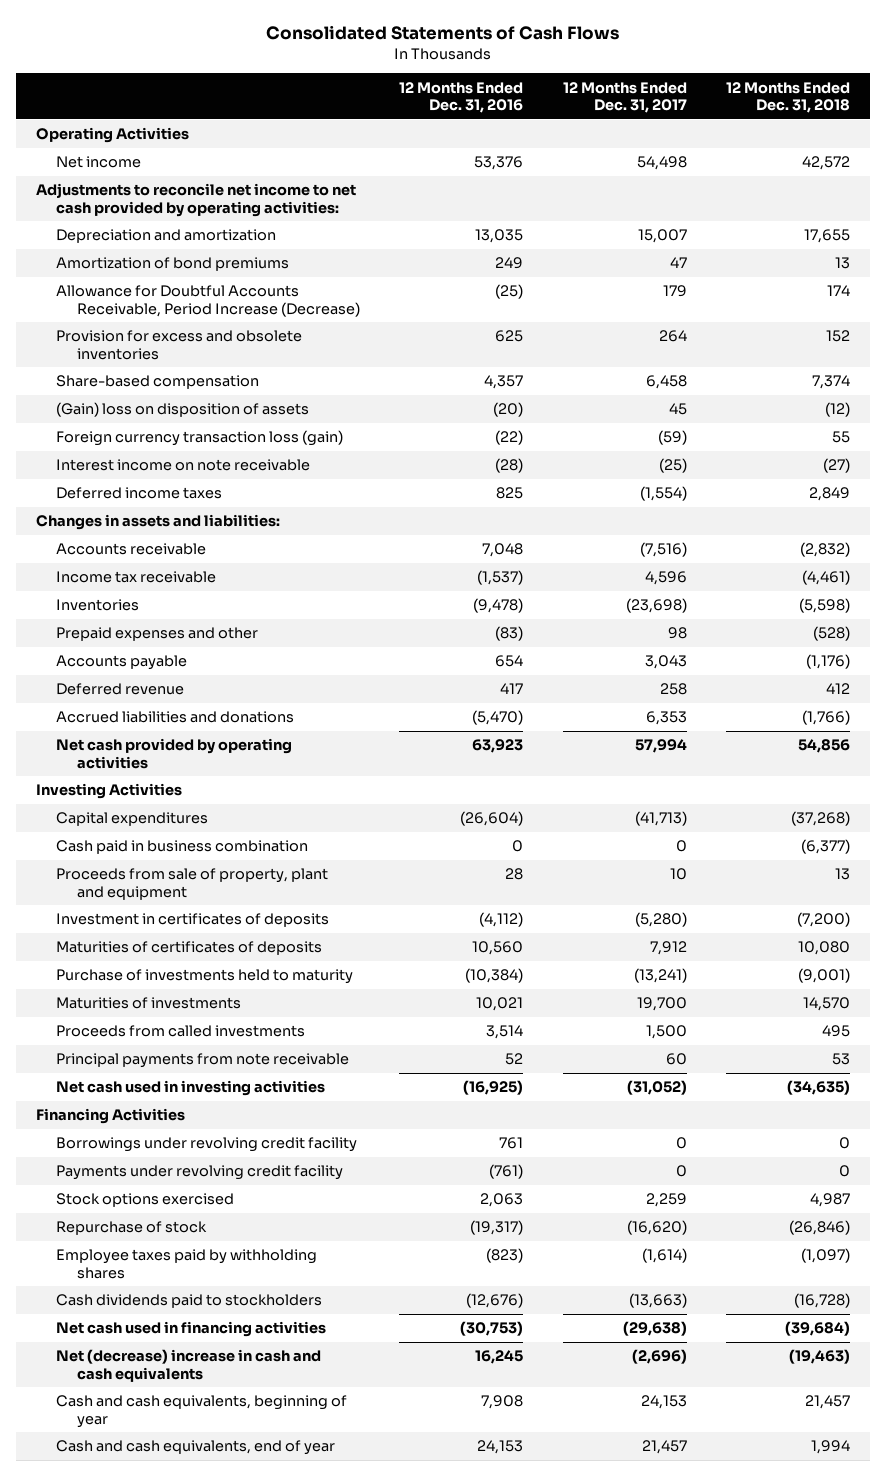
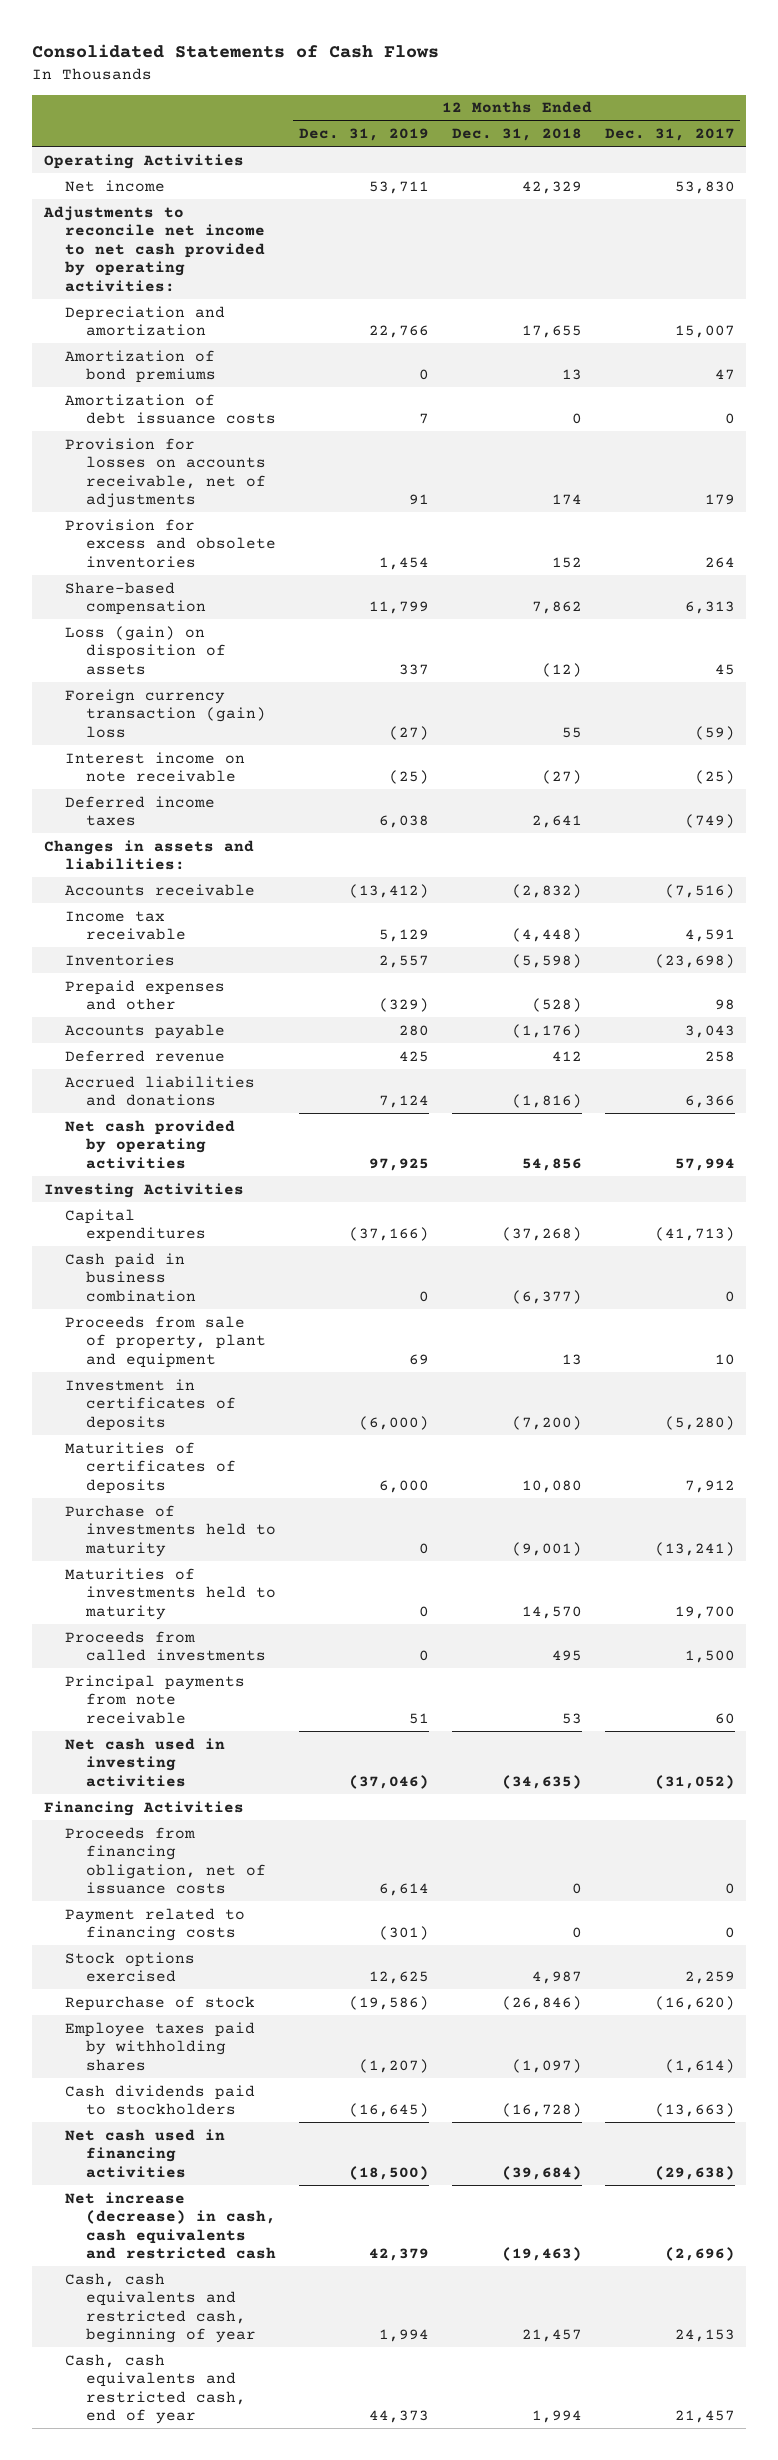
[399,81,524,114] 12 Months Ended Dec. 31, 2016 -> none
none -> [299,128,430,142] Dec. 31, 2019
[636,156,687,171] 54,498 -> [674,180,735,194] 53,830
[802,156,851,171] 42,572 -> [521,180,582,194] 42,329
none -> [64,393,277,425] Amortization of debt issuance costs
[56,285,360,317] Allowance for Doubtful Accounts Receivable, Period Increase (Decrease) -> [64,437,267,509] Provision for losses on accounts receivable, net of adjustments
[645,375,687,390] 6,458 -> [684,601,735,615] 6,313
[812,375,851,390] 7,374 -> [531,601,582,615] 7,862
[56,402,310,418] (Gain) loss on disposition of assets -> [64,625,227,675] Loss (gain) on disposition of assets
[56,430,344,447] Foreign currency transaction loss (gain) -> [64,688,267,738] Foreign currency transaction (gain) loss
[639,486,687,502] (1,554) -> [684,814,735,829] (749)
[809,487,851,502] 2,849 -> [531,815,582,829] 2,641
[644,571,687,586] 4,596 -> [684,929,735,943] 4,591
[802,570,851,586] (4,461) -> [511,928,582,943] (4,448)
[645,711,687,726] 6,353 -> [684,1095,735,1109] 6,366
[802,710,851,726] (1,766) -> [511,1094,582,1109] (1,816)
[56,997,242,1010] Maturities of investments -> [64,1567,277,1620] Maturities of investments held to maturity
[56,1137,358,1153] Borrowings under revolving credit facility -> none
[56,1165,344,1181] Payments under revolving credit facility -> none
none -> [64,1826,267,1895] Proceeds from financing obligation, net of issuance costs
none -> [64,1907,245,1942] Payment related to financing costs
[56,1349,322,1382] Net (decrease) increase in cash and cash equivalents -> [64,2191,277,2260] Net increase (decrease) in cash, cash equivalents and restricted cash
[56,1395,348,1428] Cash and cash equivalents, beginning of year -> [64,2272,257,2344] Cash, cash equivalents and restricted cash, beginning of year
[56,1440,336,1456] Cash and cash equivalents, end of year -> [64,2353,247,2425] Cash, cash equivalents and restricted cash, end of year

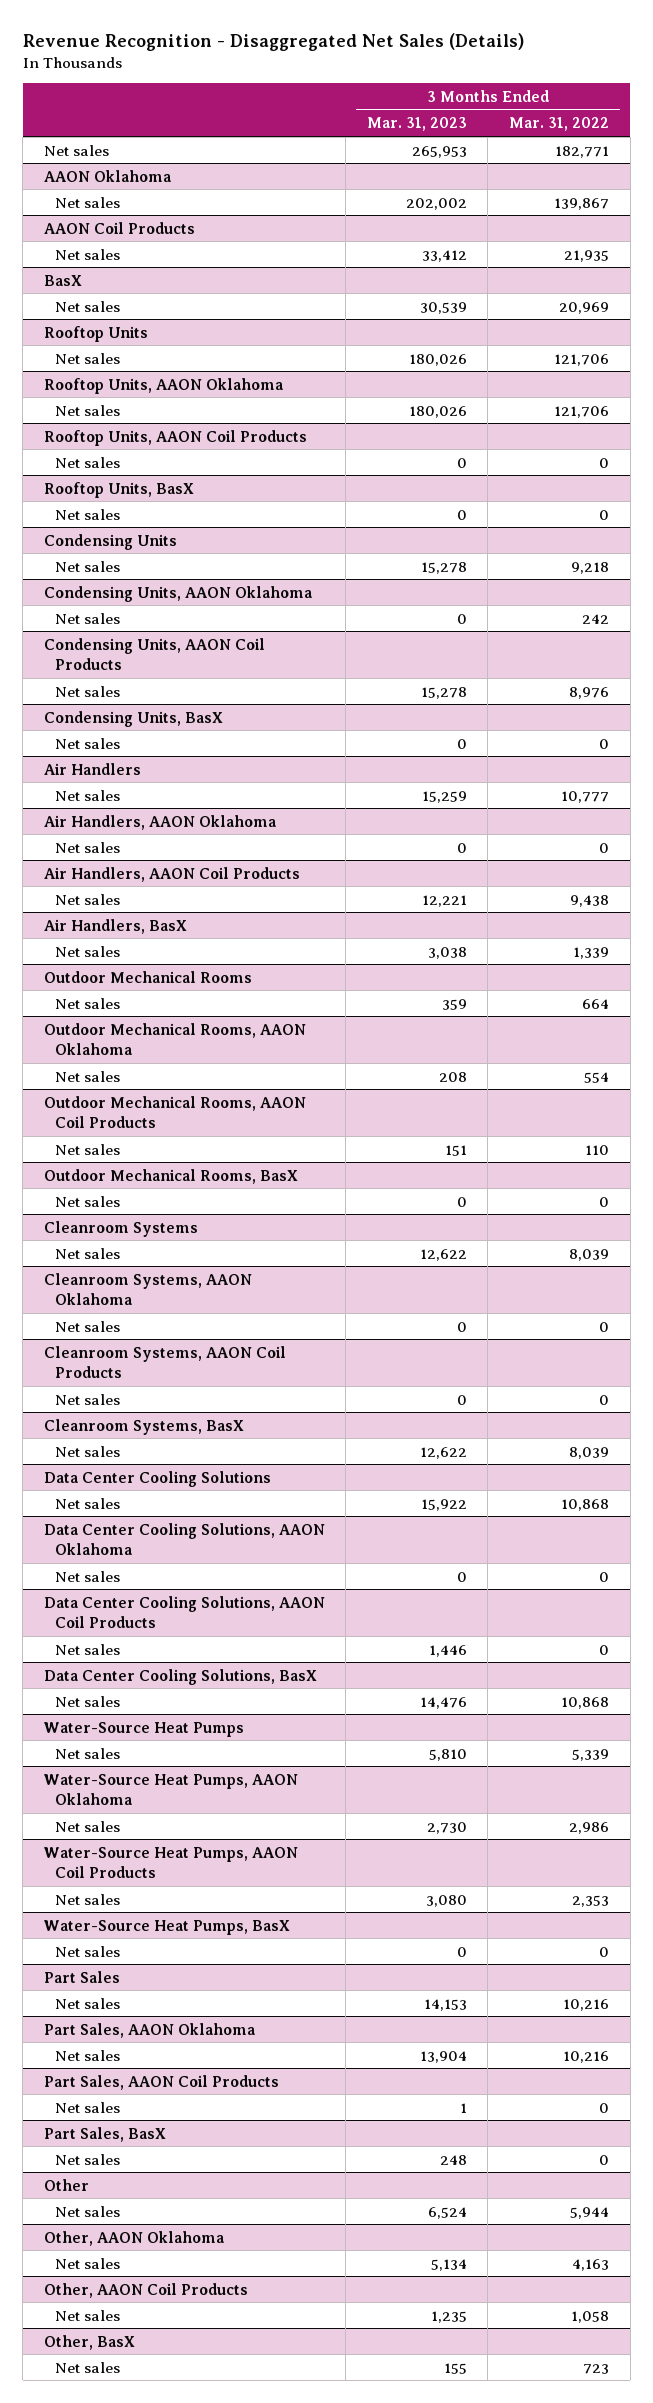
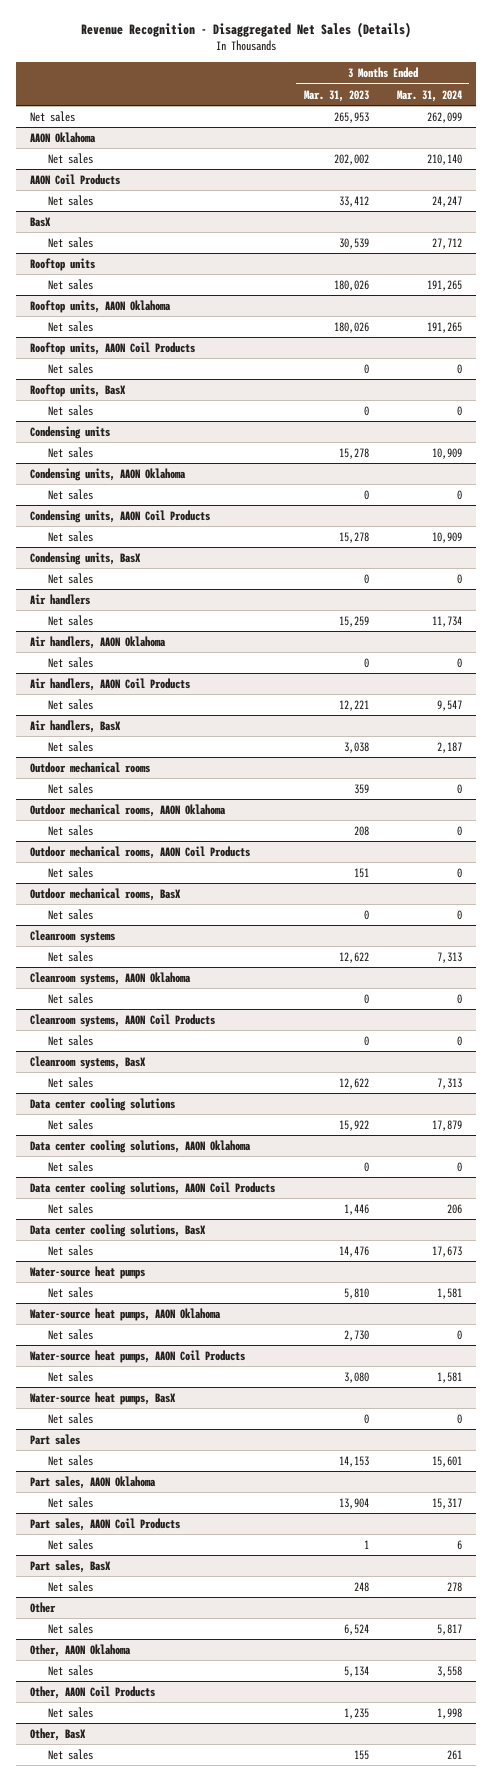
[509,117,610,132] Mar. 31, 2022 -> none
none -> [397,89,463,102] Mar. 31, 2024
[43,325,148,342] Rooftop Units -> [30,257,96,271] Rooftop units
[43,377,283,394] Rooftop Units, AAON Oklahoma -> [30,299,172,313] Rooftop units, AAON Oklahoma
[43,429,307,446] Rooftop Units, AAON Coil Products -> [30,341,196,355] Rooftop units, AAON Coil Products
[43,481,194,498] Rooftop Units, BasX -> [30,383,127,397] Rooftop units, BasX
[43,533,177,550] Condensing Units -> [30,425,111,439] Condensing units
[43,585,312,602] Condensing Units, AAON Oklahoma -> [30,467,187,481] Condensing units, AAON Oklahoma
[43,637,265,670] Condensing Units, AAON Coil Products -> [30,509,211,523] Condensing units, AAON Coil Products
[43,710,223,727] Condensing Units, BasX -> [30,551,142,565] Condensing units, BasX
[43,762,141,775] Air Handlers -> [30,593,91,605] Air handlers
[43,814,276,830] Air Handlers, AAON Oklahoma -> [30,635,167,649] Air handlers, AAON Oklahoma
[43,866,300,882] Air Handlers, AAON Coil Products -> [30,677,191,691] Air handlers, AAON Coil Products
[43,918,187,934] Air Handlers, BasX -> [30,719,122,733] Air handlers, BasX
[43,970,252,983] Outdoor Mechanical Rooms -> [30,761,151,773] Outdoor mechanical rooms
[43,1022,306,1055] Outdoor Mechanical Rooms, AAON Oklahoma -> [30,803,227,817] Outdoor mechanical rooms, AAON Oklahoma
[43,1095,306,1128] Outdoor Mechanical Rooms, AAON Coil Products -> [30,845,251,859] Outdoor mechanical rooms, AAON Coil Products
[43,1168,298,1184] Outdoor Mechanical Rooms, BasX -> [30,887,182,901] Outdoor mechanical rooms, BasX
[43,1220,198,1237] Cleanroom Systems -> [30,929,116,943] Cleanroom systems
[43,1272,252,1305] Cleanroom Systems, AAON Oklahoma -> [30,971,192,985] Cleanroom systems, AAON Oklahoma
[43,1345,286,1378] Cleanroom Systems, AAON Coil Products -> [30,1013,216,1027] Cleanroom systems, AAON Coil Products
[43,1418,244,1435] Cleanroom Systems, BasX -> [30,1055,147,1069] Cleanroom systems, BasX
[43,1470,271,1487] Data Center Cooling Solutions -> [30,1097,176,1111] Data center cooling solutions
[43,1522,325,1555] Data Center Cooling Solutions, AAON Oklahoma -> [30,1139,252,1153] Data center cooling solutions, AAON Oklahoma
[43,1595,325,1628] Data Center Cooling Solutions, AAON Coil Products -> [30,1181,276,1195] Data center cooling solutions, AAON Coil Products
[43,1668,317,1685] Data Center Cooling Solutions, BasX -> [30,1223,207,1237] Data center cooling solutions, BasX
[43,1721,244,1737] Water-Source Heat Pumps -> [30,1265,146,1279] Water-source heat pumps
[43,1773,298,1805] Water-Source Heat Pumps, AAON Oklahoma -> [30,1307,222,1321] Water-source heat pumps, AAON Oklahoma
[43,1846,298,1878] Water-Source Heat Pumps, AAON Coil Products -> [30,1349,246,1363] Water-source heat pumps, AAON Coil Products
[43,1919,290,1935] Water-Source Heat Pumps, BasX -> [30,1391,177,1405] Water-source heat pumps, BasX
[43,1970,120,1983] Part Sales -> [30,1433,81,1445] Part sales
[43,2022,255,2038] Part Sales, AAON Oklahoma -> [30,1475,157,1489] Part sales, AAON Oklahoma
[43,2074,279,2090] Part Sales, AAON Coil Products -> [30,1517,181,1531] Part sales, AAON Coil Products
[43,2126,166,2142] Part Sales, BasX -> [30,1559,112,1573] Part sales, BasX

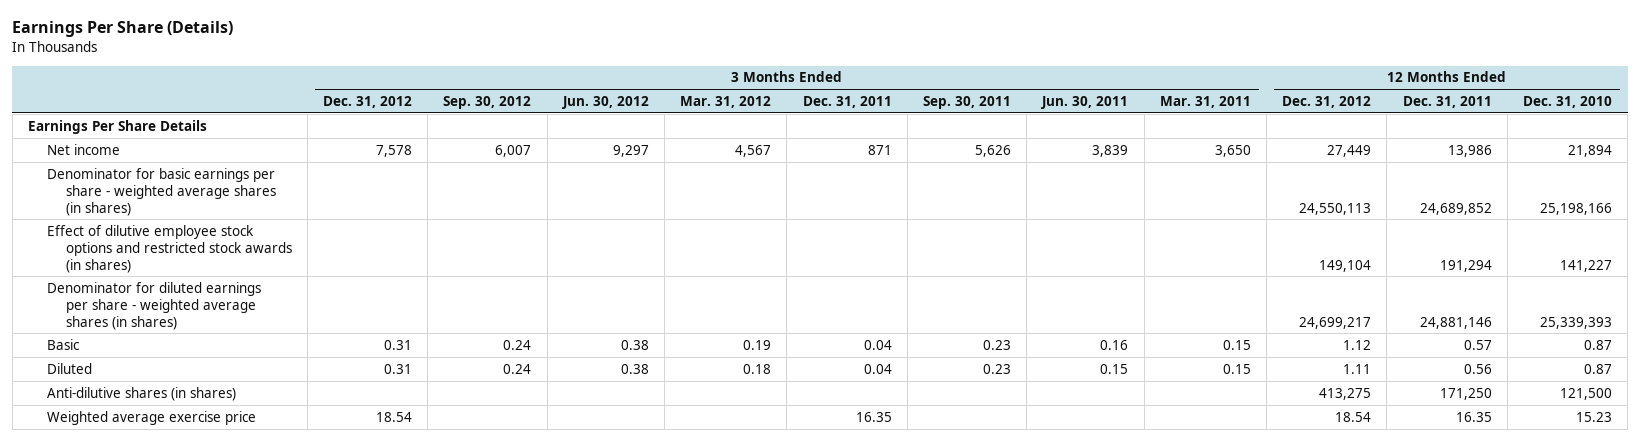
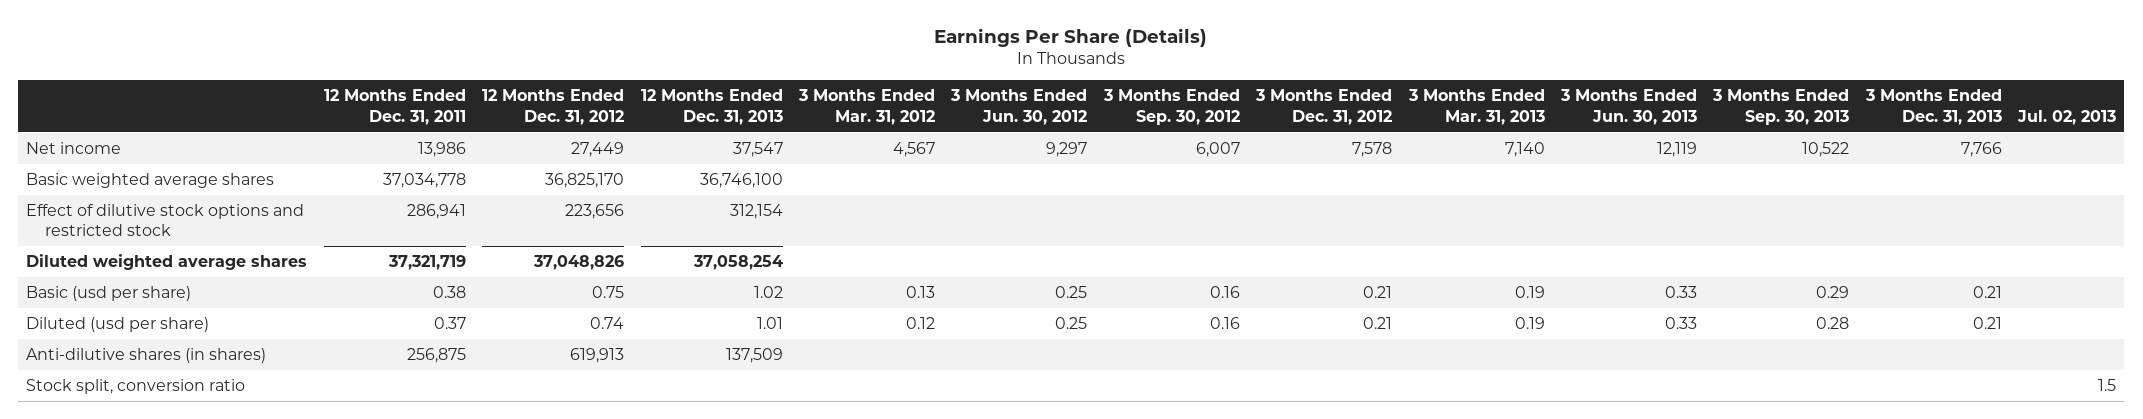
[802,95,892,108] Dec. 31, 2011 -> none
[923,95,1012,109] Sep. 30, 2011 -> none
[1041,95,1129,109] Jun. 30, 2011 -> none
[1159,95,1251,108] Mar. 31, 2011 -> none
[1523,95,1613,108] Dec. 31, 2010 -> none
none -> [640,89,783,125] 12 Months Ended Dec. 31, 2013
none -> [1407,89,1545,125] 3 Months Ended Mar. 31, 2013
none -> [1559,89,1697,125] 3 Months Ended Jun. 30, 2013
none -> [1712,89,1850,125] 3 Months Ended Sep. 30, 2013
none -> [1864,89,2002,125] 3 Months Ended Dec. 31, 2013
none -> [2017,109,2117,125] Jul. 02, 2013
[27,119,207,134] Earnings Per Share Details -> none
[46,410,256,425] Weighted average exercise price -> none
[46,167,276,216] Denominator for basic earnings per share - weighted average shares (in shares) -> [26,173,275,189] Basic weighted average shares
[1299,202,1372,215] 24,550,113 -> [545,173,625,189] 36,825,170
[1419,202,1492,215] 24,689,852 -> [382,173,466,189] 37,034,778
[46,224,292,273] Effect of dilutive employee stock options and restricted stock awards (in shares) -> [26,204,305,237] Effect of dilutive stock options and restricted stock
[1319,259,1372,272] 149,104 -> [565,204,625,220] 223,656
[1439,259,1492,272] 191,294 -> [406,204,466,220] 286,941
[46,281,261,330] Denominator for diluted earnings per share - weighted average shares (in shares) -> [26,254,308,271] Diluted weighted average shares
[1299,316,1372,329] 24,699,217 -> [533,255,625,271] 37,048,826
[1419,316,1492,329] 24,881,146 -> [387,255,466,271] 37,321,719
[46,338,80,350] Basic -> [26,286,192,302] Basic (usd per share)
[383,339,412,350] 0.31 -> [1363,286,1393,299] 0.21
[503,339,532,350] 0.24 -> [1209,286,1240,299] 0.16
[620,339,649,350] 0.38 -> [1055,286,1088,299] 0.25
[743,339,772,350] 0.19 -> [905,286,935,299] 0.13
[1343,339,1372,350] 1.12 -> [592,286,625,299] 0.75
[1463,339,1492,350] 0.57 -> [432,286,466,299] 0.38
[46,362,92,374] Diluted -> [26,317,210,333] Diluted (usd per share)
[383,363,412,374] 0.31 -> [1363,317,1393,330] 0.21
[503,363,532,374] 0.24 -> [1209,317,1240,330] 0.16
[620,363,649,374] 0.38 -> [1055,317,1088,330] 0.25
[743,363,772,374] 0.18 -> [905,317,935,330] 0.12
[1343,363,1372,374] 1.11 -> [590,317,625,330] 0.74
[1463,363,1492,374] 0.56 -> [433,317,466,330] 0.37
[1319,387,1372,400] 413,275 -> [570,348,625,364] 619,913
[1439,387,1492,400] 171,250 -> [406,348,466,364] 256,875
none -> [26,379,246,395] Stock split, conversion ratio

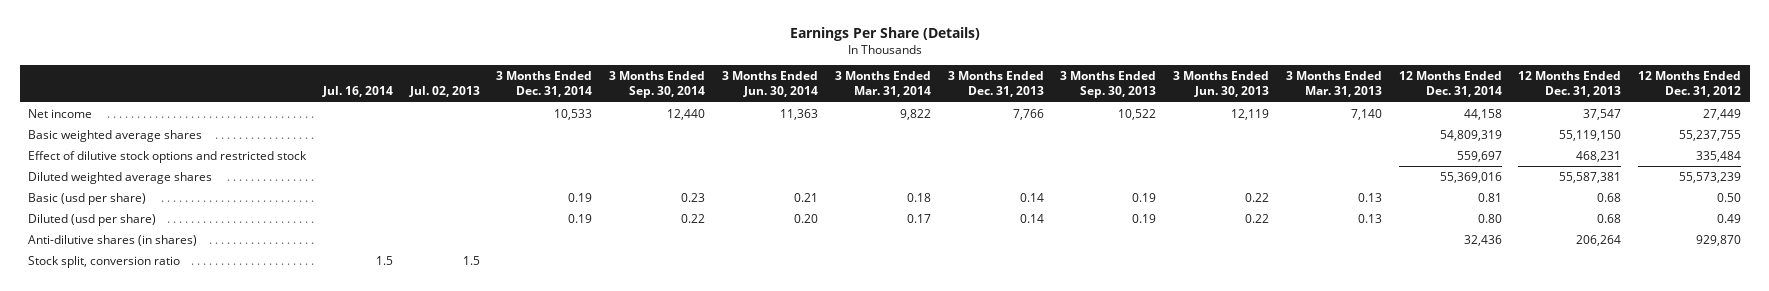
[323,89,466,125] 12 Months Ended Dec. 31, 2011 -> none
[797,89,935,125] 3 Months Ended Mar. 31, 2012 -> none
[950,89,1088,125] 3 Months Ended Jun. 30, 2012 -> none
[1102,89,1240,125] 3 Months Ended Sep. 30, 2012 -> none
[1255,89,1393,125] 3 Months Ended Dec. 31, 2012 -> none
none -> [321,86,393,98] Jul. 16, 2014
none -> [496,71,593,98] 3 Months Ended Dec. 31, 2014
none -> [609,71,706,99] 3 Months Ended Sep. 30, 2014
none -> [721,71,818,98] 3 Months Ended Jun. 30, 2014
none -> [834,71,931,98] 3 Months Ended Mar. 31, 2014
none -> [1398,71,1502,98] 12 Months Ended Dec. 31, 2014
[545,173,625,189] 36,825,170 -> [1679,129,1742,141] 55,237,755
[699,173,783,189] 36,746,100 -> [1559,129,1622,141] 55,119,150
[565,204,625,220] 223,656 -> [1696,150,1742,162] 335,484
[729,204,783,220] 312,154 -> [1576,150,1622,162] 468,231
[533,255,625,271] 37,048,826 -> [1679,171,1742,183] 55,573,239
[692,255,783,271] 37,058,254 -> [1559,171,1622,183] 55,587,381
[592,286,625,299] 0.75 -> [1717,192,1742,202] 0.50
[753,286,783,299] 1.02 -> [1597,192,1622,202] 0.68
[1514,286,1545,299] 0.19 -> [1357,192,1382,202] 0.13
[1664,286,1697,299] 0.33 -> [1245,192,1270,202] 0.22
[1816,286,1850,299] 0.29 -> [1132,192,1157,202] 0.19
[1972,286,2002,299] 0.21 -> [1019,192,1044,202] 0.14
[590,317,625,330] 0.74 -> [1717,213,1742,223] 0.49
[756,317,783,330] 1.01 -> [1597,213,1622,223] 0.68
[1514,317,1545,330] 0.19 -> [1357,213,1382,223] 0.13
[1664,317,1697,330] 0.33 -> [1245,213,1270,223] 0.22
[1816,317,1850,330] 0.28 -> [1132,213,1157,223] 0.19
[1972,317,2002,330] 0.21 -> [1019,213,1044,223] 0.14
[570,348,625,364] 619,913 -> [1696,234,1742,246] 929,870
[725,348,783,364] 137,509 -> [1576,234,1622,246] 206,264

